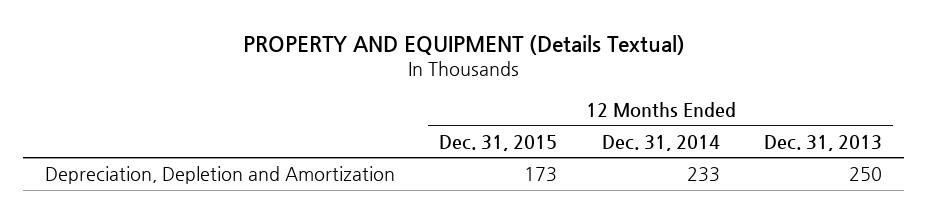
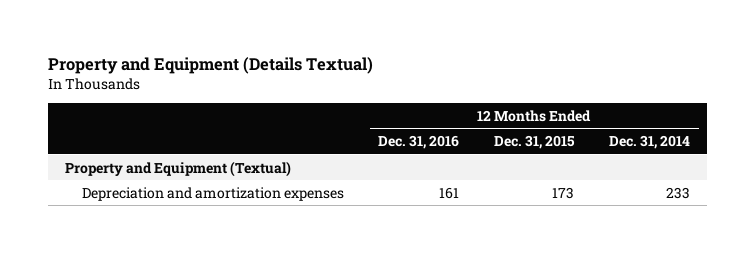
[242,34,685,55] PROPERTY AND EQUIPMENT (Details Textual) -> [47,56,373,74] Property and Equipment (Details Textual)
[764,134,883,151] Dec. 31, 2013 -> none
none -> [378,135,460,150] Dec. 31, 2016
none -> [65,160,292,177] Property and Equipment (Textual)
[44,166,395,185] Depreciation, Depletion and Amortization -> [81,186,344,201] Depreciation and amortization expenses

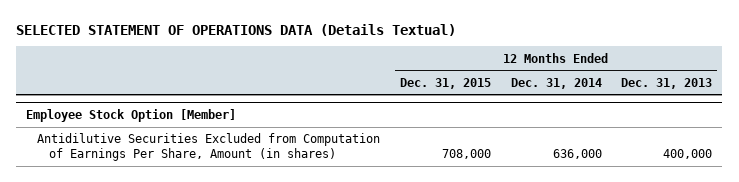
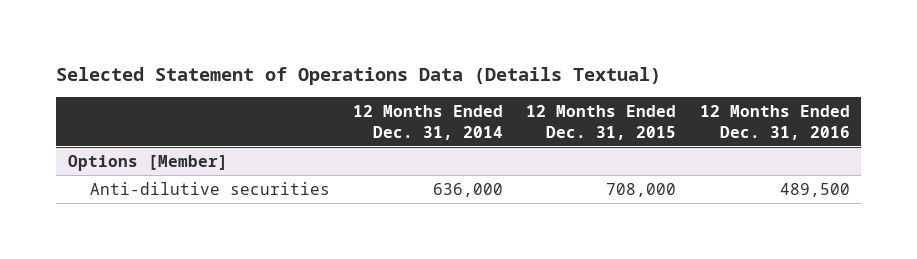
[16,23,457,36] SELECTED STATEMENT OF OPERATIONS DATA (Details Textual) -> [55,66,661,85] Selected Statement of Operations Data (Details Textual)
[621,77,713,89] Dec. 31, 2013 -> none
none -> [699,104,850,140] 12 Months Ended Dec. 31, 2016
[26,108,237,122] Employee Stock Option [Member] -> [67,154,228,171] Options [Member]
[37,133,381,162] Antidilutive Securities Excluded from Computation of Earnings Per Share, Amount (in shares) -> [89,181,330,195] Anti-dilutive securities

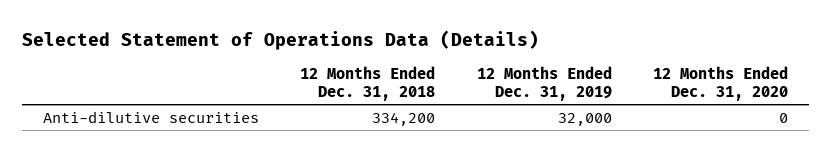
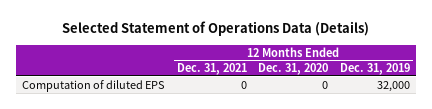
[300,65,436,102] 12 Months Ended Dec. 31, 2018 -> none
none -> [176,63,247,76] Dec. 31, 2021
[42,110,259,123] Anti-dilutive securities -> [21,79,165,92] Computation of diluted EPS

